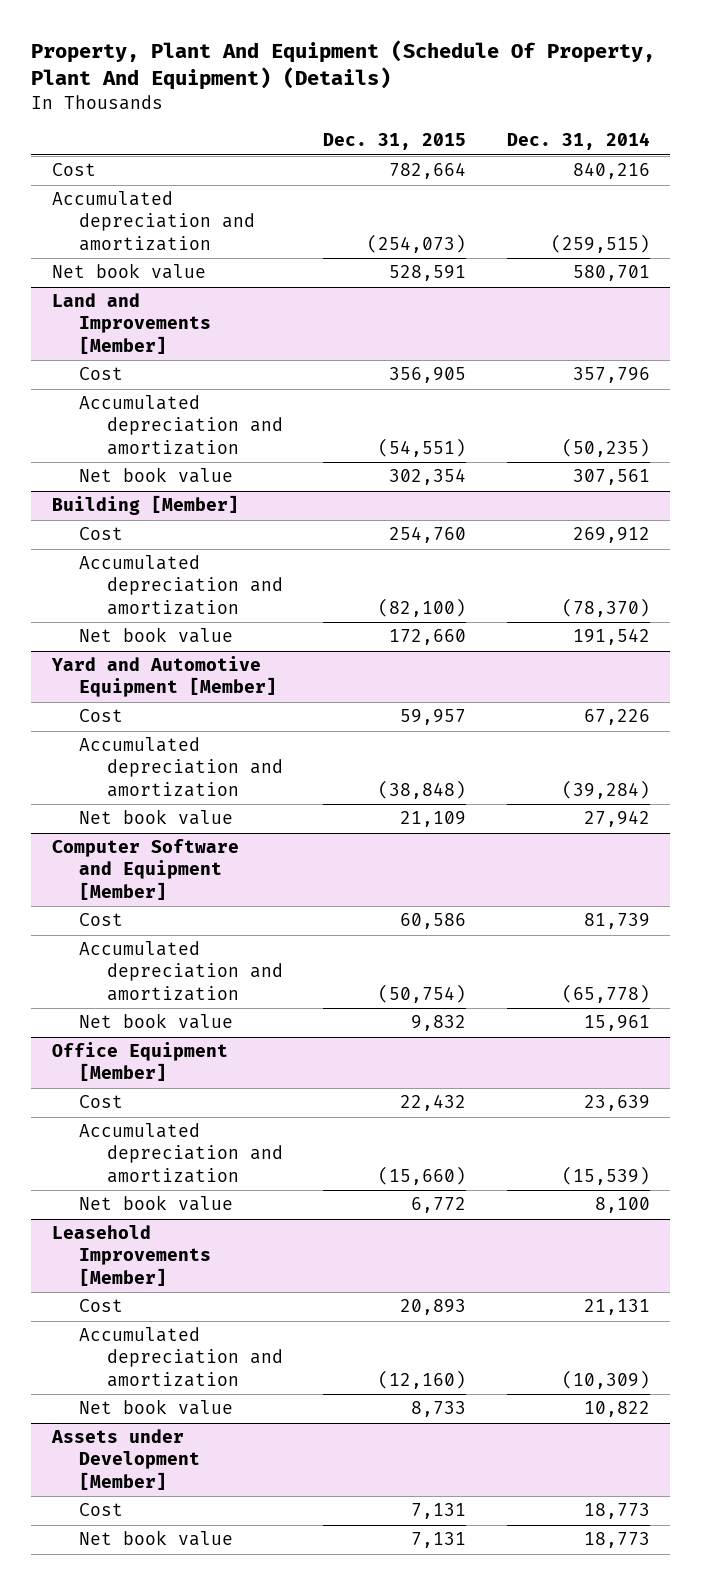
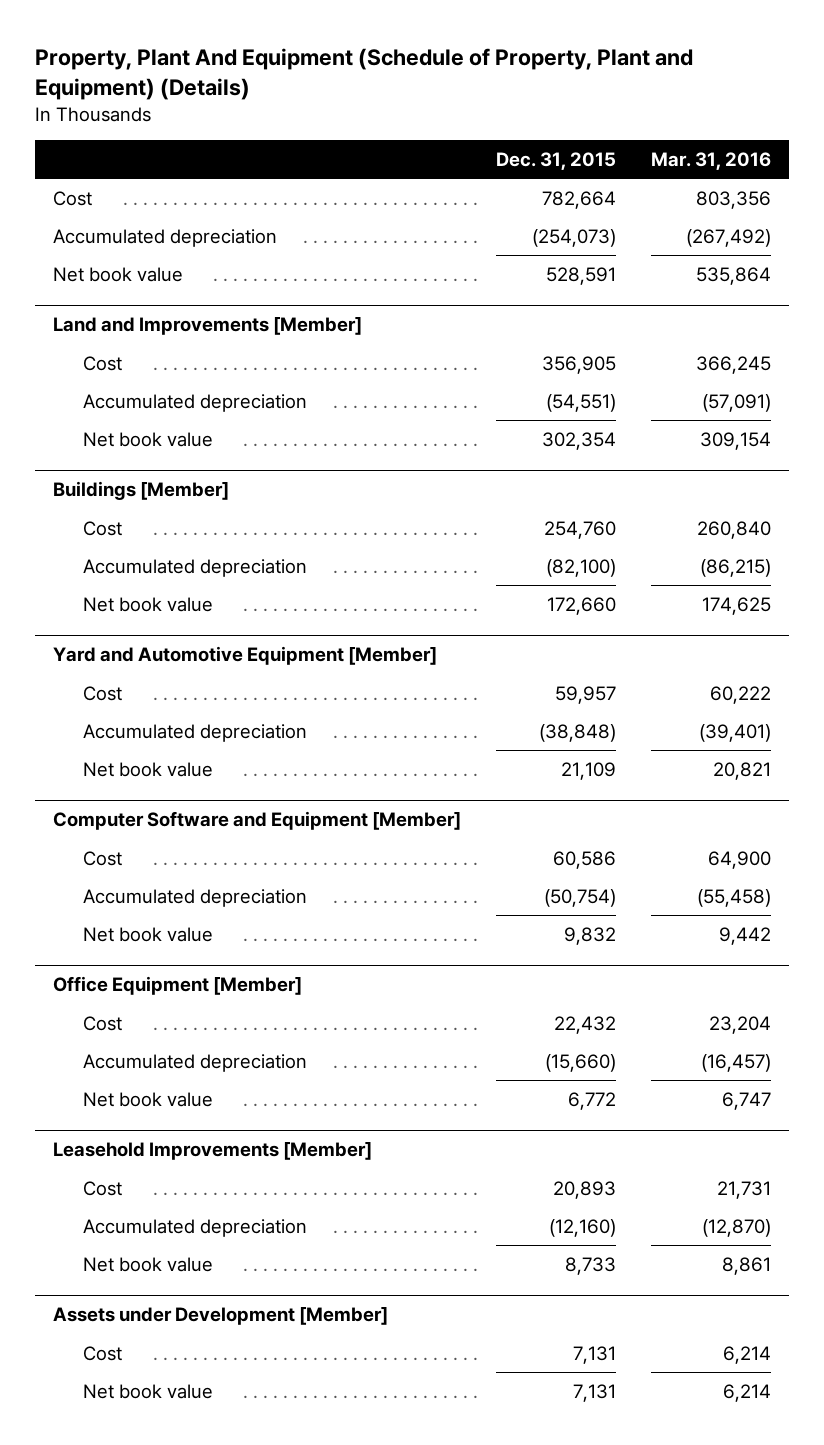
[31,40,656,91] Property, Plant And Equipment (Schedule Of Property, Plant And Equipment) (Details) -> [35,47,694,100] Property, Plant And Equipment (Schedule of Property, Plant and Equipment) (Details)
[506,132,650,151] Dec. 31, 2014 -> none
none -> [651,151,772,170] Mar. 31, 2016
[51,191,256,251] Accumulated depreciation and amortization -> [52,229,277,248] Accumulated depreciation
[79,395,283,455] Accumulated depreciation and amortization -> [83,394,308,413] Accumulated depreciation
[51,495,239,516] Building [Member] -> [52,481,229,501] Buildings [Member]
[79,555,283,615] Accumulated depreciation and amortization -> [83,559,308,578] Accumulated depreciation
[79,737,283,797] Accumulated depreciation and amortization -> [83,724,308,743] Accumulated depreciation
[79,941,283,1001] Accumulated depreciation and amortization -> [83,889,308,908] Accumulated depreciation
[79,1123,283,1183] Accumulated depreciation and amortization -> [83,1054,308,1073] Accumulated depreciation
[79,1327,283,1387] Accumulated depreciation and amortization -> [83,1219,308,1238] Accumulated depreciation

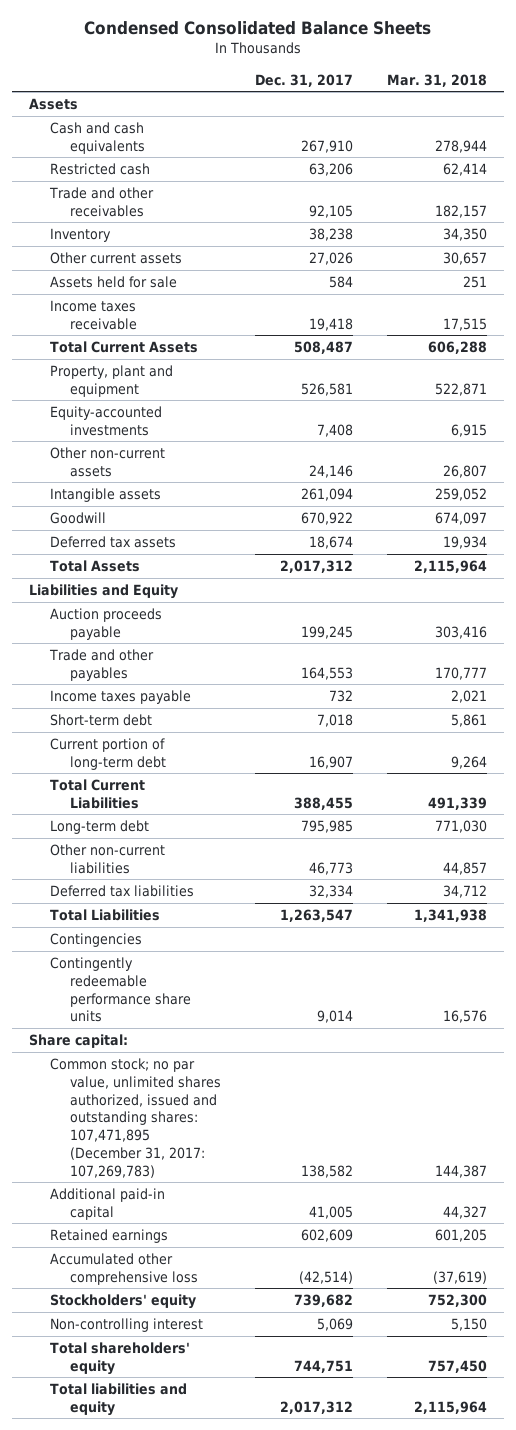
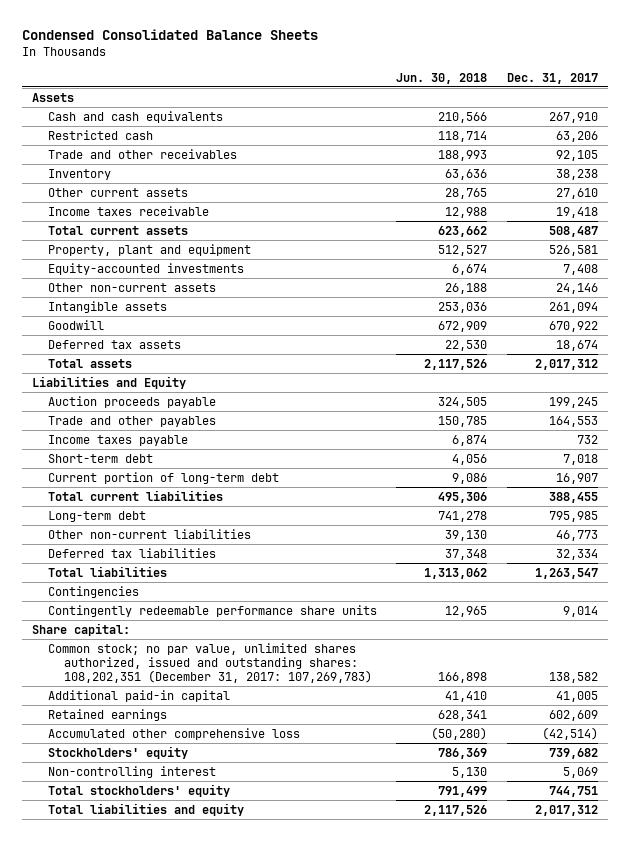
[387,73,488,87] Mar. 31, 2018 -> none
none -> [396,72,488,84] Jun. 30, 2018
[49,276,177,289] Assets held for sale -> none
[309,252,354,266] 27,026 -> [555,187,598,199] 27,610
[49,341,198,354] Total Current Assets -> [47,225,188,235] Total current assets
[49,560,140,573] Total Assets -> [47,358,132,368] Total assets
[49,779,145,809] Total Current Liabilities -> [47,489,223,501] Total current liabilities
[49,909,160,922] Total Liabilities -> [47,565,167,577] Total liabilities
[49,1058,222,1178] Common stock; no par value, unlimited shares authorized, issued and outstanding shares: 107,471,895 (December 31, 2017: 107,269,783) -> [47,642,372,684] Common stock; no par value, unlimited shares authorized, issued and outstanding shares: 108,202,351 (December 31, 2017: 107,269,783)
[49,1342,190,1375] Total shareholders' equity -> [47,783,230,797] Total stockholders' equity

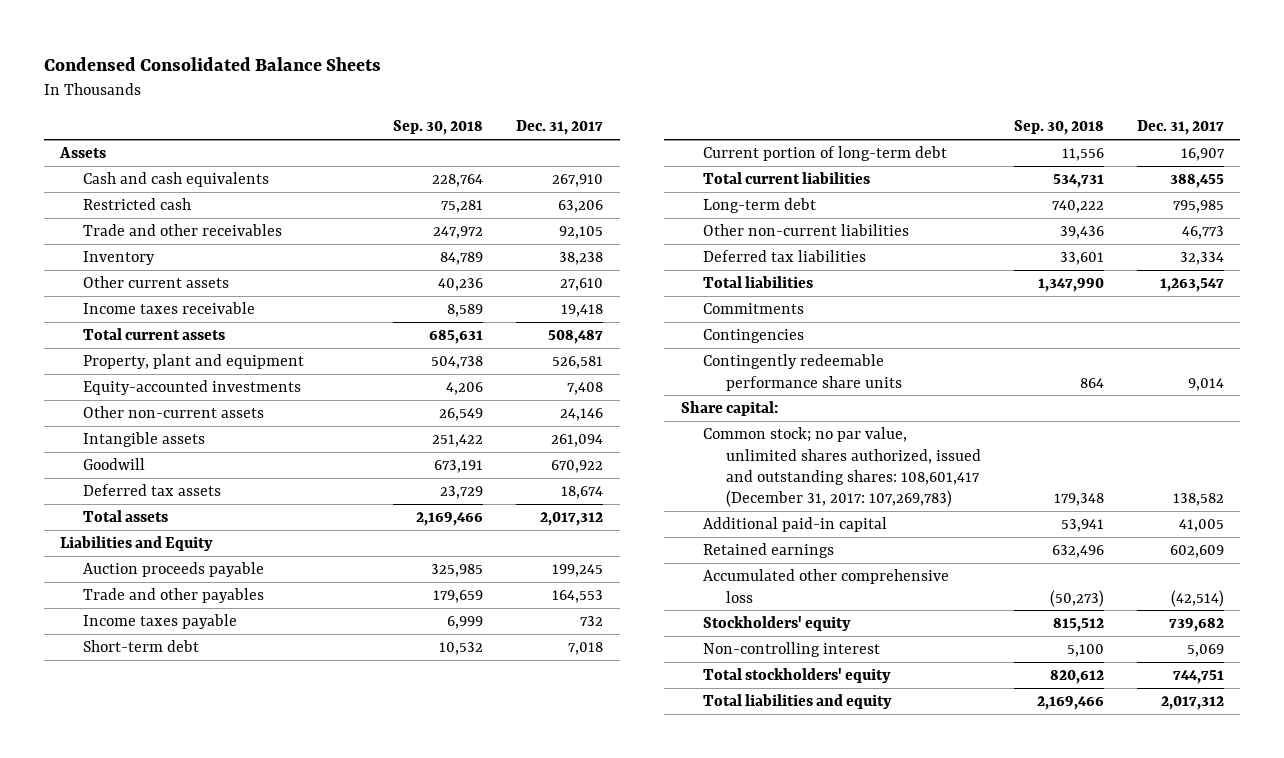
[396,72,488,84] Jun. 30, 2018 -> none
none -> [393,120,484,136] Sep. 30, 2018
none -> [703,303,805,315] Commitments
[47,642,372,684] Common stock; no par value, unlimited shares authorized, issued and outstanding shares: 108,202,351 (December 31, 2017: 107,269,783) -> [703,427,982,508] Common stock; no par value, unlimited shares authorized, issued and outstanding shares: 108,601,417 (December 31, 2017: 107,269,783)

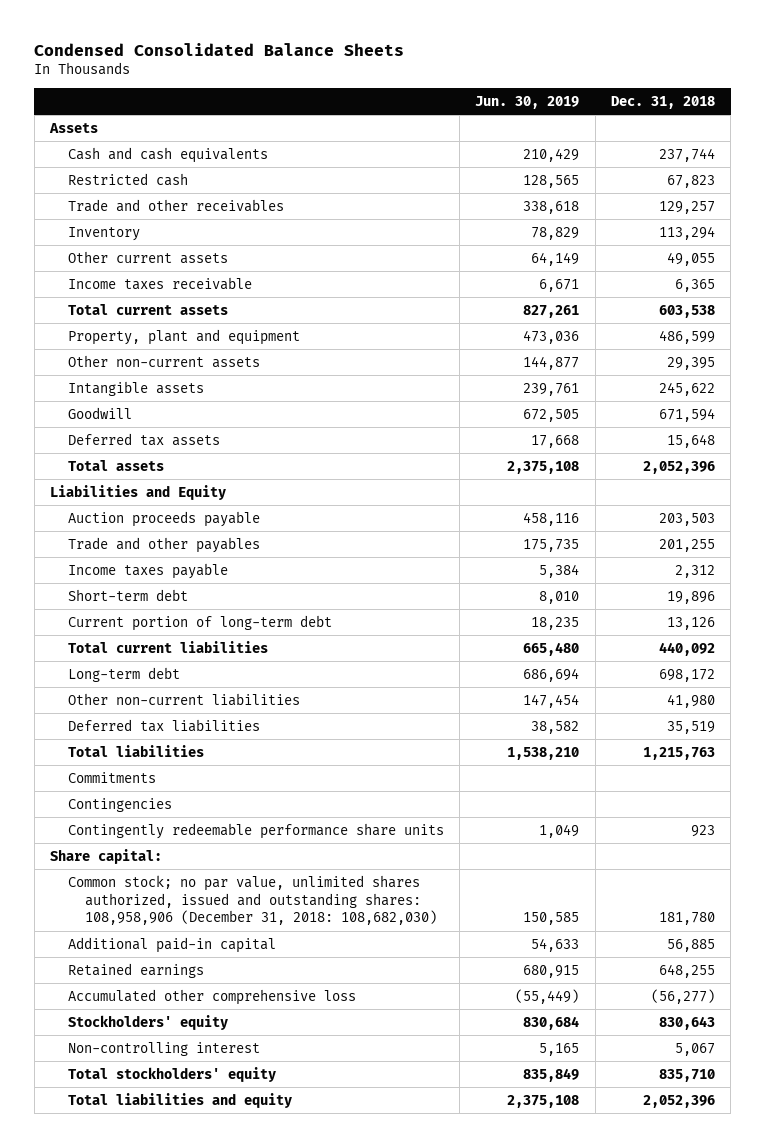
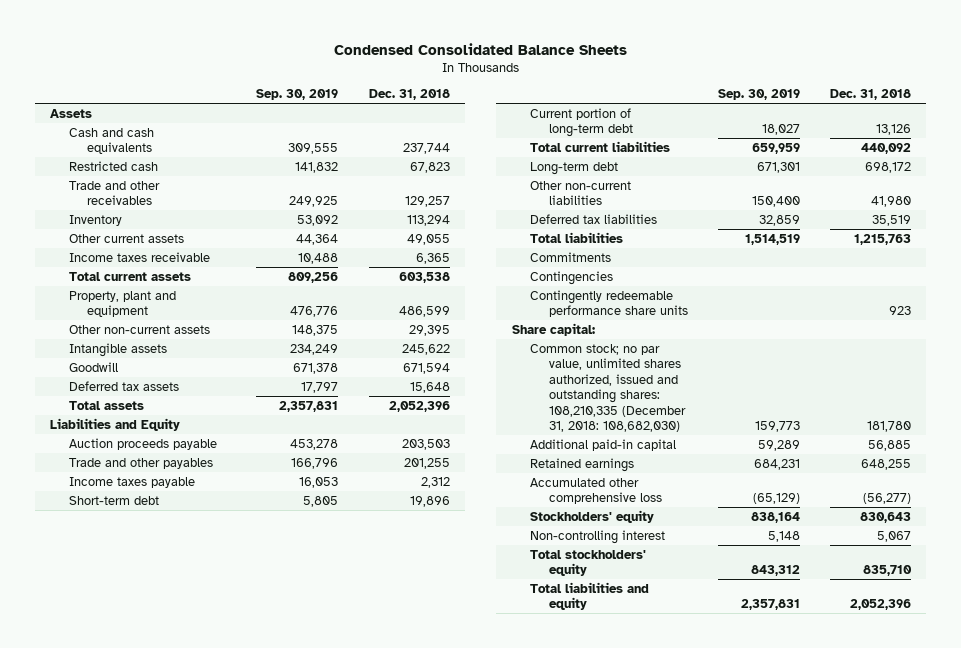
[475,95,580,109] Jun. 30, 2019 -> none
none -> [256,89,339,101] Sep. 30, 2019
[67,874,438,926] Common stock; no par value, unlimited shares authorized, issued and outstanding shares: 108,958,906 (December 31, 2018: 108,682,030) -> [530,343,686,433] Common stock; no par value, unlimited shares authorized, issued and outstanding shares: 108,210,335 (December 31, 2018: 108,682,030)

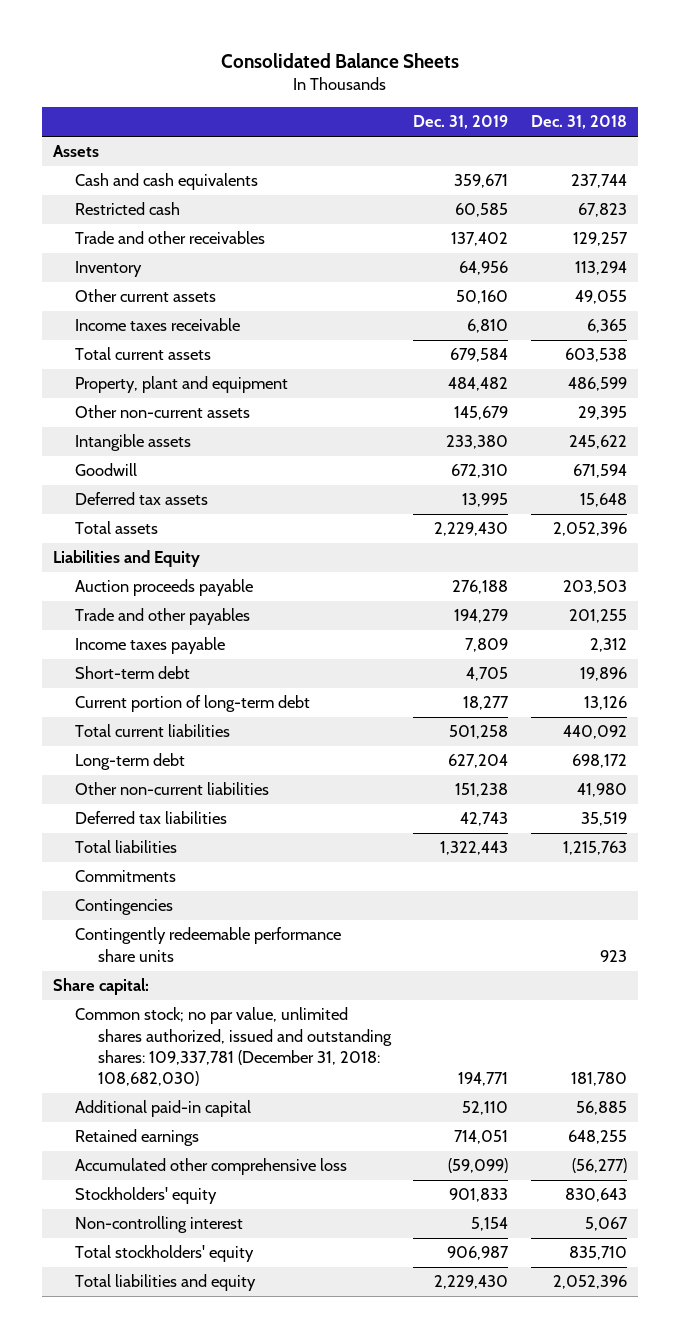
[333,42,627,55] Condensed Consolidated Balance Sheets -> [221,52,460,68] Consolidated Balance Sheets
[256,89,339,101] Sep. 30, 2019 -> none
none -> [413,115,509,130] Dec. 31, 2019
[530,343,686,433] Common stock; no par value, unlimited shares authorized, issued and outstanding shares: 108,210,335 (December 31, 2018: 108,682,030) -> [75,1007,392,1086] Common stock; no par value, unlimited shares authorized, issued and outstanding shares: 109,337,781 (December 31, 2018: 108,682,030)

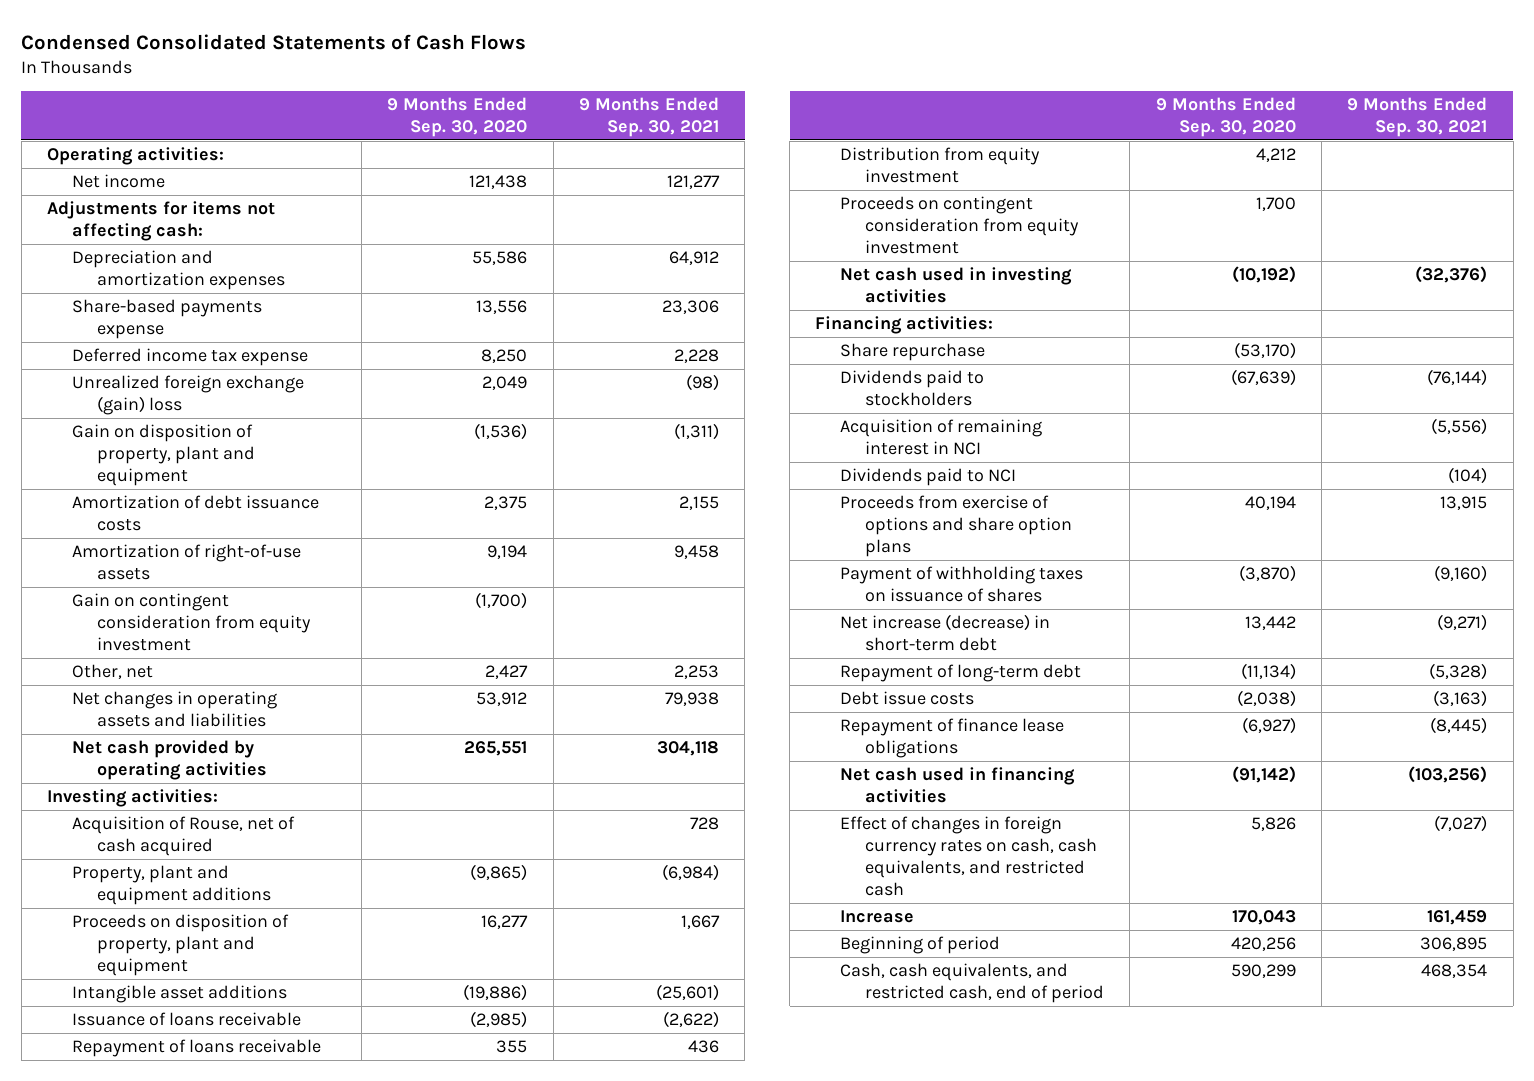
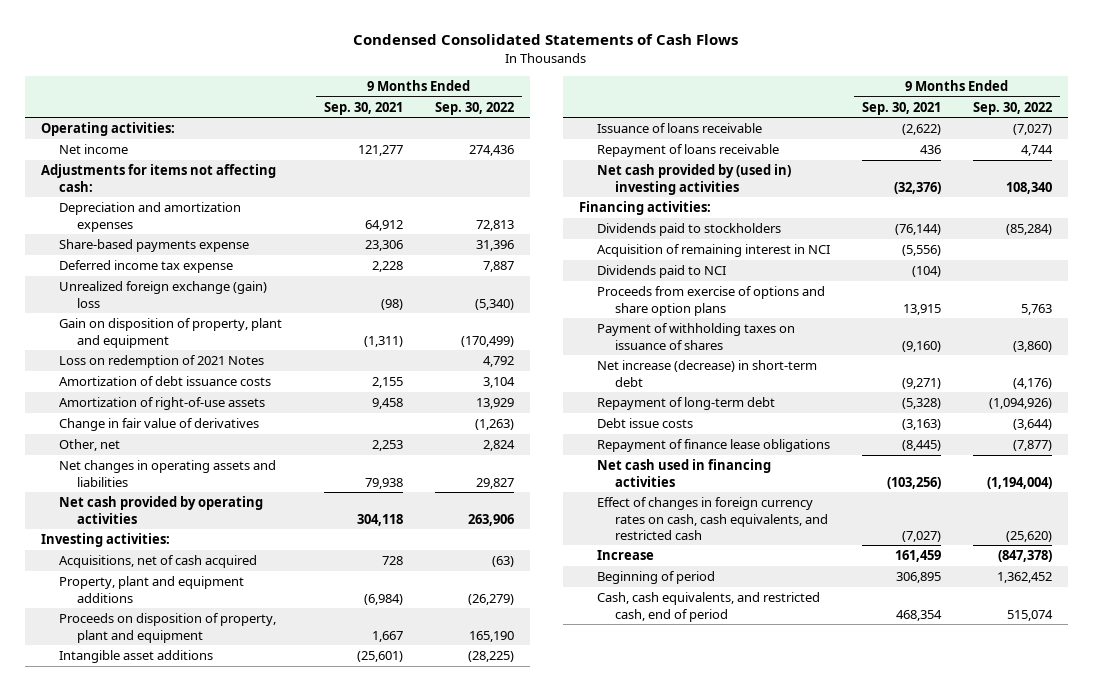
[387,97,528,138] 9 Months Ended Sep. 30, 2020 -> none
none -> [434,101,514,115] Sep. 30, 2022
none -> [58,355,264,369] Loss on redemption of 2021 Notes
[71,593,311,652] Gain on contingent consideration from equity investment -> none
none -> [58,418,259,432] Change in fair value of derivatives
[71,816,295,857] Acquisition of Rouse, net of cash acquired -> [58,555,257,569] Acquisitions, net of cash acquired
[840,147,1041,184] Distribution from equity investment -> none
[840,196,1079,255] Proceeds on contingent consideration from equity investment -> none
[840,267,1073,304] Net cash used in investing activities -> [596,164,791,195] Net cash provided by (used in) investing activities
[840,343,986,362] Share repurchase -> none

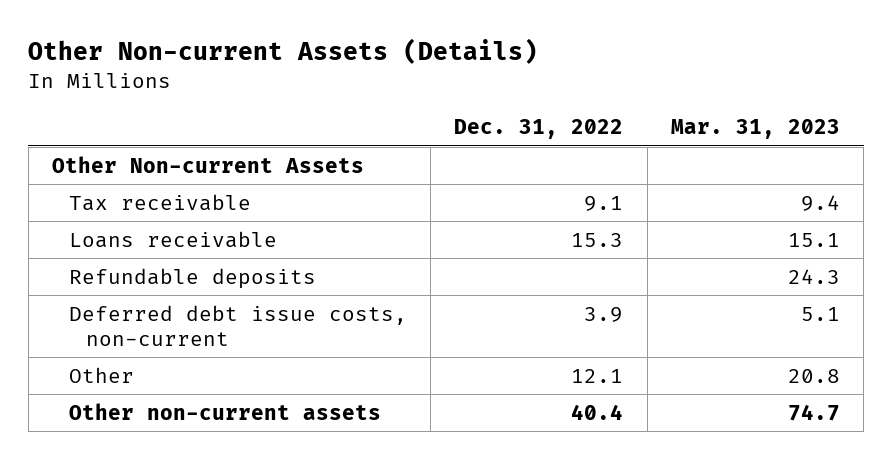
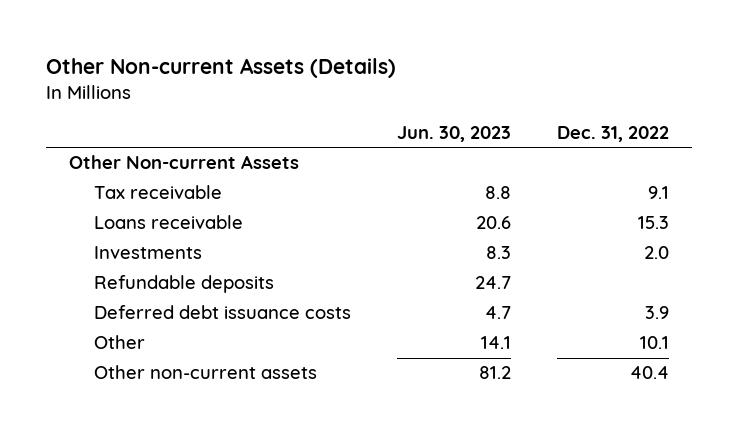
[670,119,840,140] Mar. 31, 2023 -> none
none -> [397,125,512,142] Jun. 30, 2023
none -> [94,246,203,260] Investments
[68,304,407,347] Deferred debt issue costs, non-current -> [94,305,352,320] Deferred debt issuance costs
[571,368,624,383] 12.1 -> [640,336,670,350] 10.1

